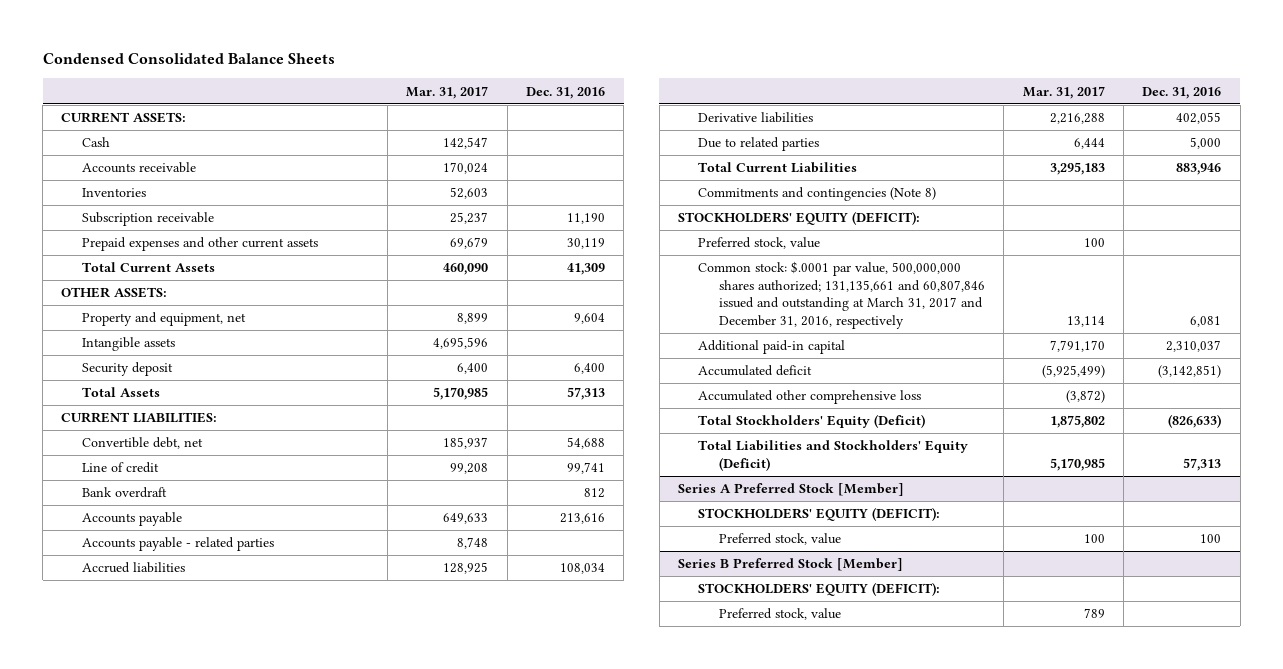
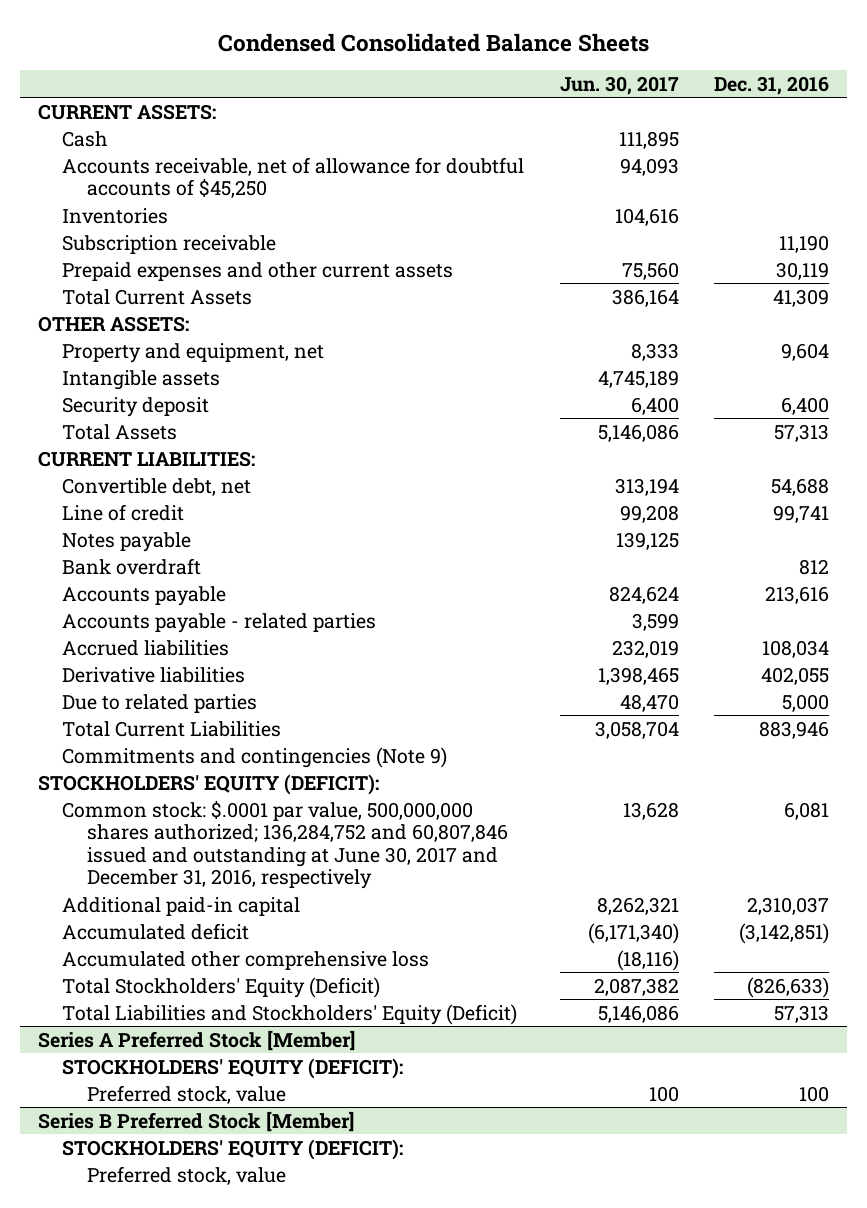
[406,85,489,99] Mar. 31, 2017 -> none
none -> [559,75,679,95] Jun. 30, 2017
[81,162,196,174] Accounts receivable -> [62,156,525,199] Accounts receivable, net of allowance for doubtful accounts of $45,250
none -> [62,531,192,552] Notes payable
[698,187,937,202] Commitments and contingencies (Note 8) -> [62,746,448,768] Commitments and contingencies (Note 9)
[698,237,821,250] Preferred stock, value -> none
[698,261,985,329] Common stock: $.0001 par value, 500,000,000 shares authorized; 131,135,661 and 60,807,846 issued and outstanding at March 31, 2017 and December 31, 2016, respectively -> [62,799,508,890] Common stock: $.0001 par value, 500,000,000 shares authorized; 136,284,752 and 60,807,846 issued and outstanding at June 30, 2017 and December 31, 2016, respectively

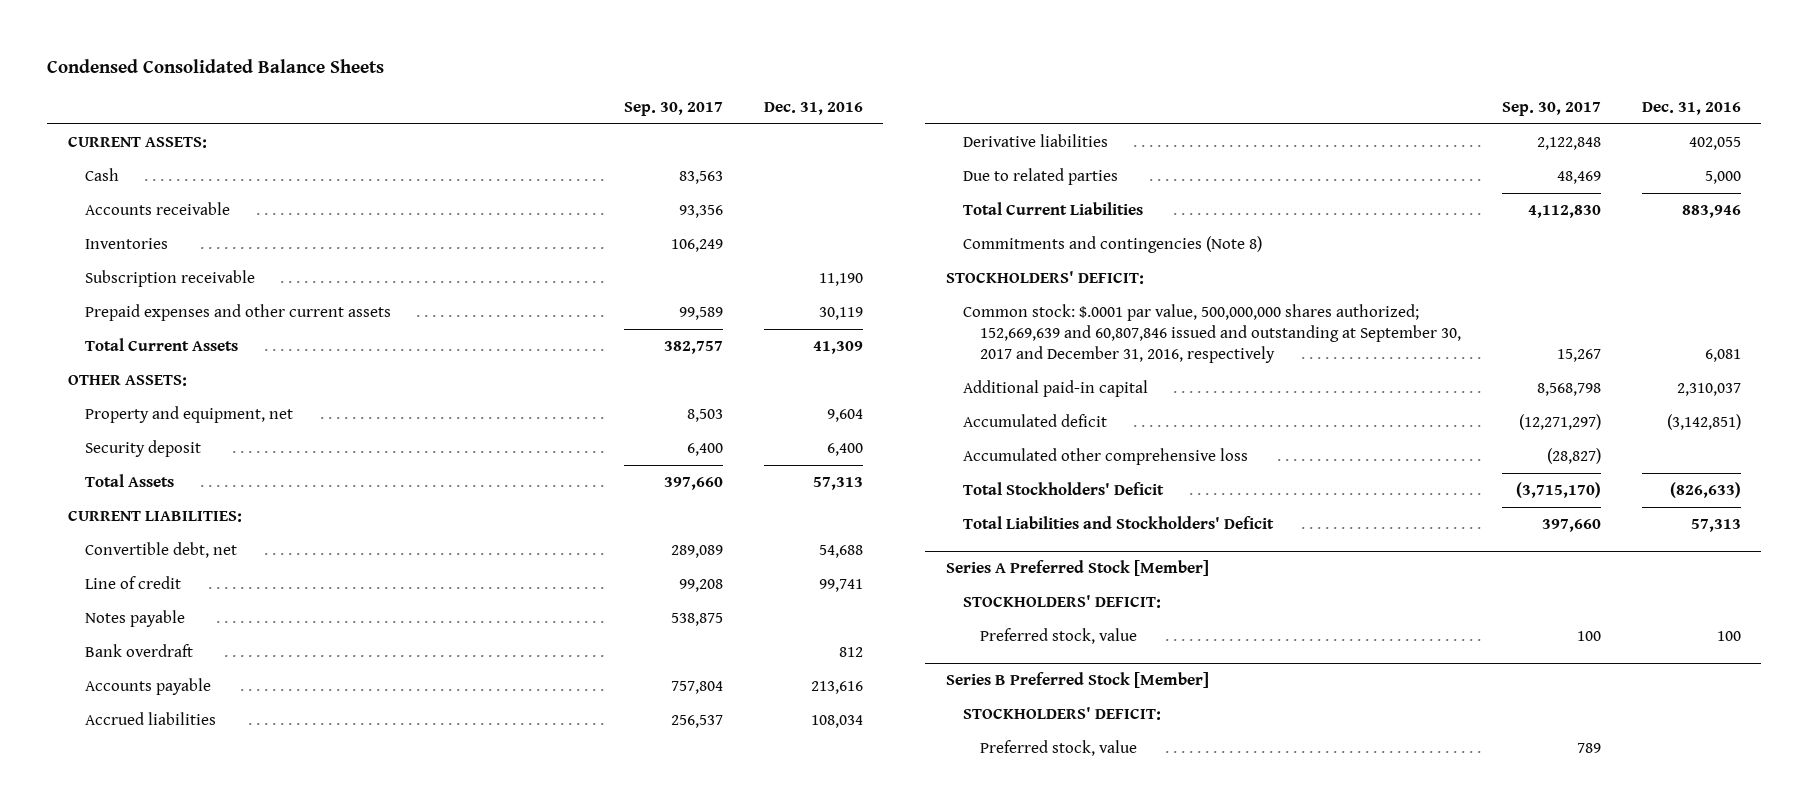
[559,75,679,95] Jun. 30, 2017 -> none
none -> [623,102,723,117] Sep. 30, 2017
[62,156,525,199] Accounts receivable, net of allowance for doubtful accounts of $45,250 -> [84,202,230,216] Accounts receivable
[62,369,221,390] Intangible assets -> none
[62,612,377,633] Accounts payable - related parties -> none
[62,746,448,768] Commitments and contingencies (Note 9) -> [962,236,1262,254] Commitments and contingencies (Note 8)
[37,773,379,795] STOCKHOLDERS' EQUITY (DEFICIT): -> [945,271,1144,285] STOCKHOLDERS' DEFICIT:
[62,799,508,890] Common stock: $.0001 par value, 500,000,000 shares authorized; 136,284,752 and 60,807,846 issued and outstanding at June 30, 2017 and December 31, 2016, respectively -> [962,304,1461,363] Common stock: $.0001 par value, 500,000,000 shares authorized; 152,669,639 and 60,807,846 issued and outstanding at September 30, 2017 and December 31, 2016, respectively
[62,976,381,998] Total Stockholders' Equity (Deficit) -> [962,482,1164,496] Total Stockholders' Deficit
[62,1003,518,1025] Total Liabilities and Stockholders' Equity (Deficit) -> [962,516,1274,530] Total Liabilities and Stockholders' Deficit
[62,1057,404,1079] STOCKHOLDERS' EQUITY (DEFICIT): -> [962,595,1161,609] STOCKHOLDERS' DEFICIT:
[62,1138,404,1160] STOCKHOLDERS' EQUITY (DEFICIT): -> [962,707,1161,721] STOCKHOLDERS' DEFICIT:

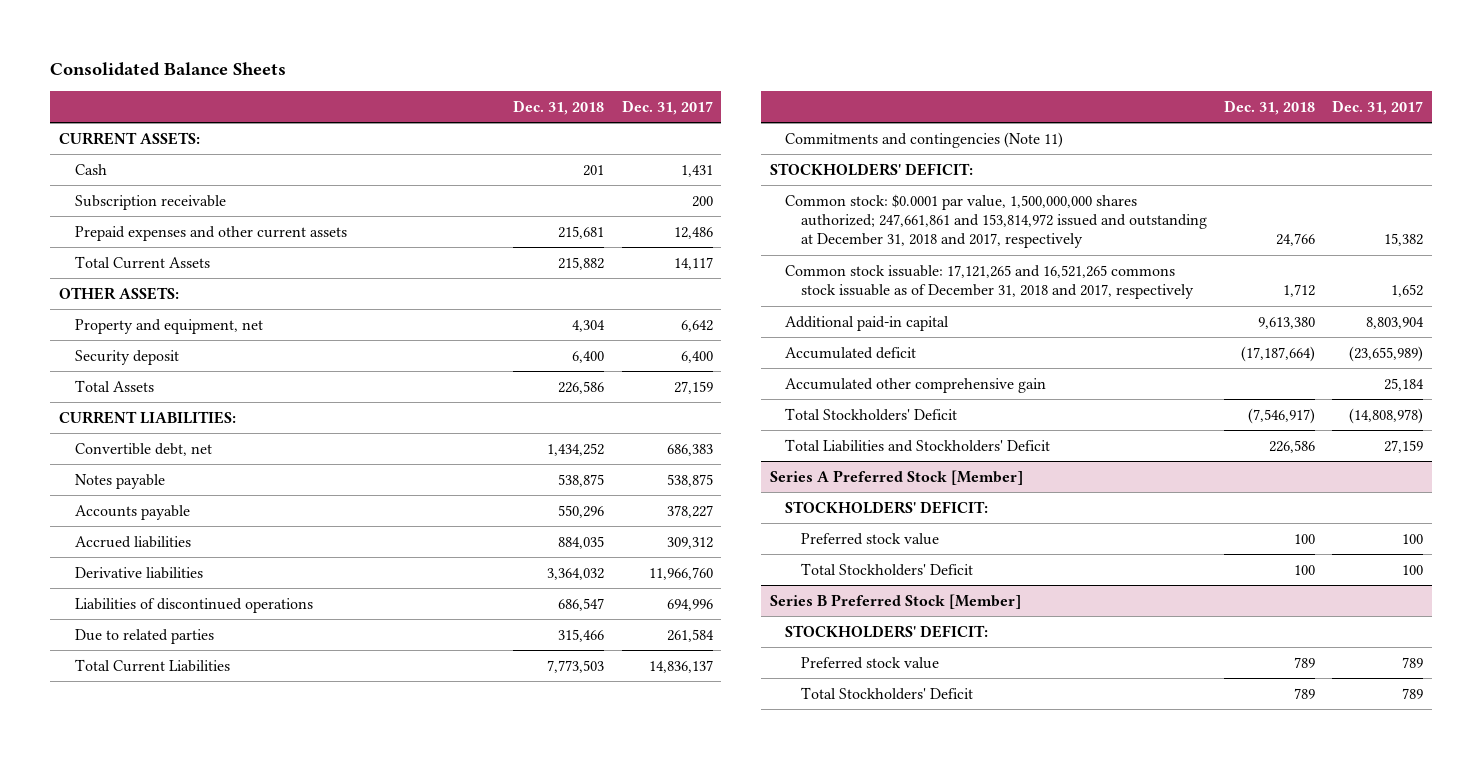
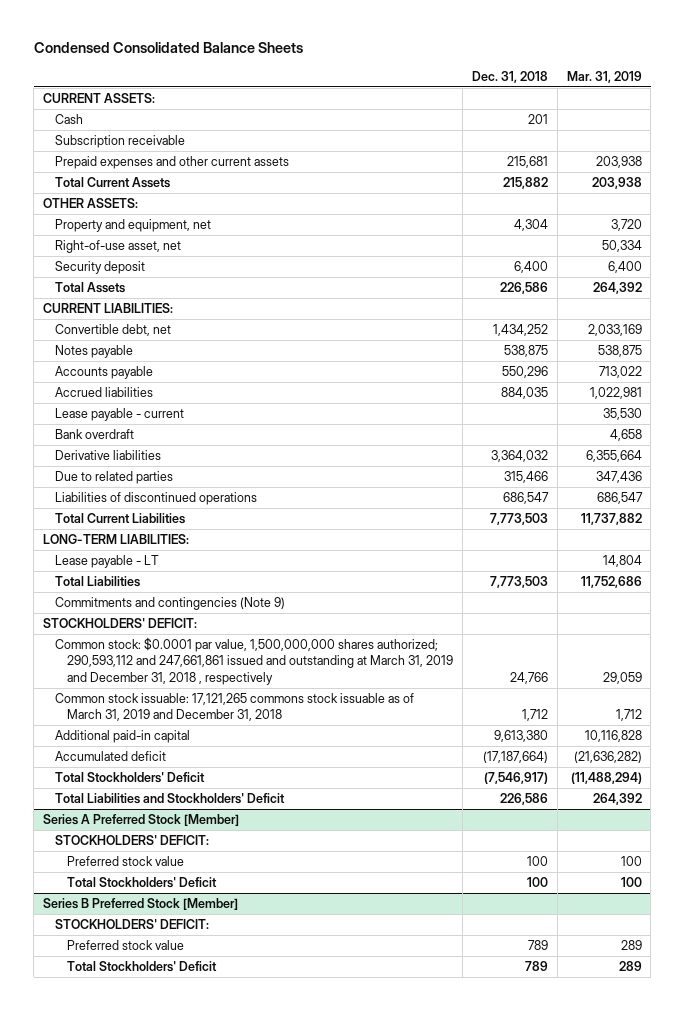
[50,62,287,77] Consolidated Balance Sheets -> [33,42,303,54] Condensed Consolidated Balance Sheets
[621,99,713,115] Dec. 31, 2017 -> none
none -> [566,70,642,83] Mar. 31, 2019
none -> [54,240,181,254] Right-of-use asset, net
none -> [54,408,184,422] Lease payable - current
none -> [54,429,134,440] Bank overdraft
[74,597,313,613] Liabilities of discontinued operations -> [54,492,257,506] Liabilities of discontinued operations
none -> [42,534,189,545] LONG-TERM LIABILITIES:
none -> [54,555,159,569] Lease payable - LT
none -> [54,576,140,588] Total Liabilities
[785,131,1064,148] Commitments and contingencies (Note 11) -> [54,597,285,611] Commitments and contingencies (Note 9)
[785,193,1207,249] Common stock: $0.0001 par value, 1,500,000,000 shares authorized; 247,661,861 and 153,814,972 issued and outstanding at December 31, 2018 and 2017, respectively -> [54,637,454,685] Common stock: $0.0001 par value, 1,500,000,000 shares authorized; 290,593,112 and 247,661,861 issued and outstanding at March 31, 2019 and December 31, 2018 , respectively
[785,264,1194,300] Common stock issuable: 17,121,265 and 16,521,265 commons stock issuable as of December 31, 2018 and 2017, respectively -> [54,693,414,722] Common stock issuable: 17,121,265 commons stock issuable as of March 31, 2019 and December 31, 2018
[785,377,1047,393] Accumulated other comprehensive gain -> none

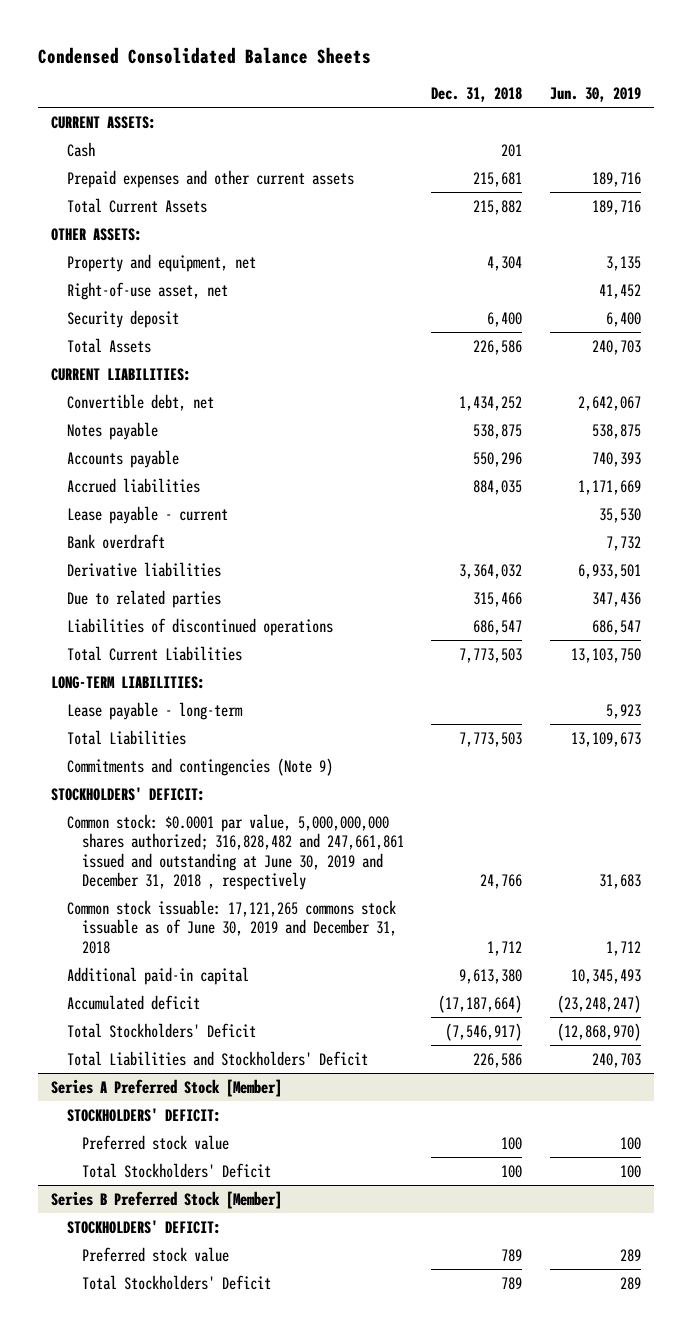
[566,70,642,83] Mar. 31, 2019 -> none
none -> [549,87,641,103] Jun. 30, 2019
[54,135,185,149] Subscription receivable -> none
[54,555,159,569] Lease payable - LT -> [66,701,243,720] Lease payable - long-term
[54,637,454,685] Common stock: $0.0001 par value, 1,500,000,000 shares authorized; 290,593,112 and 247,661,861 issued and outstanding at March 31, 2019 and December 31, 2018 , respectively -> [66,813,404,891] Common stock: $0.0001 par value, 5,000,000,000 shares authorized; 316,828,482 and 247,661,861 issued and outstanding at June 30, 2019 and December 31, 2018 , respectively
[54,693,414,722] Common stock issuable: 17,121,265 commons stock issuable as of March 31, 2019 and December 31, 2018 -> [66,899,397,954] Common stock issuable: 17,121,265 commons stock issuable as of June 30, 2019 and December 31, 2018

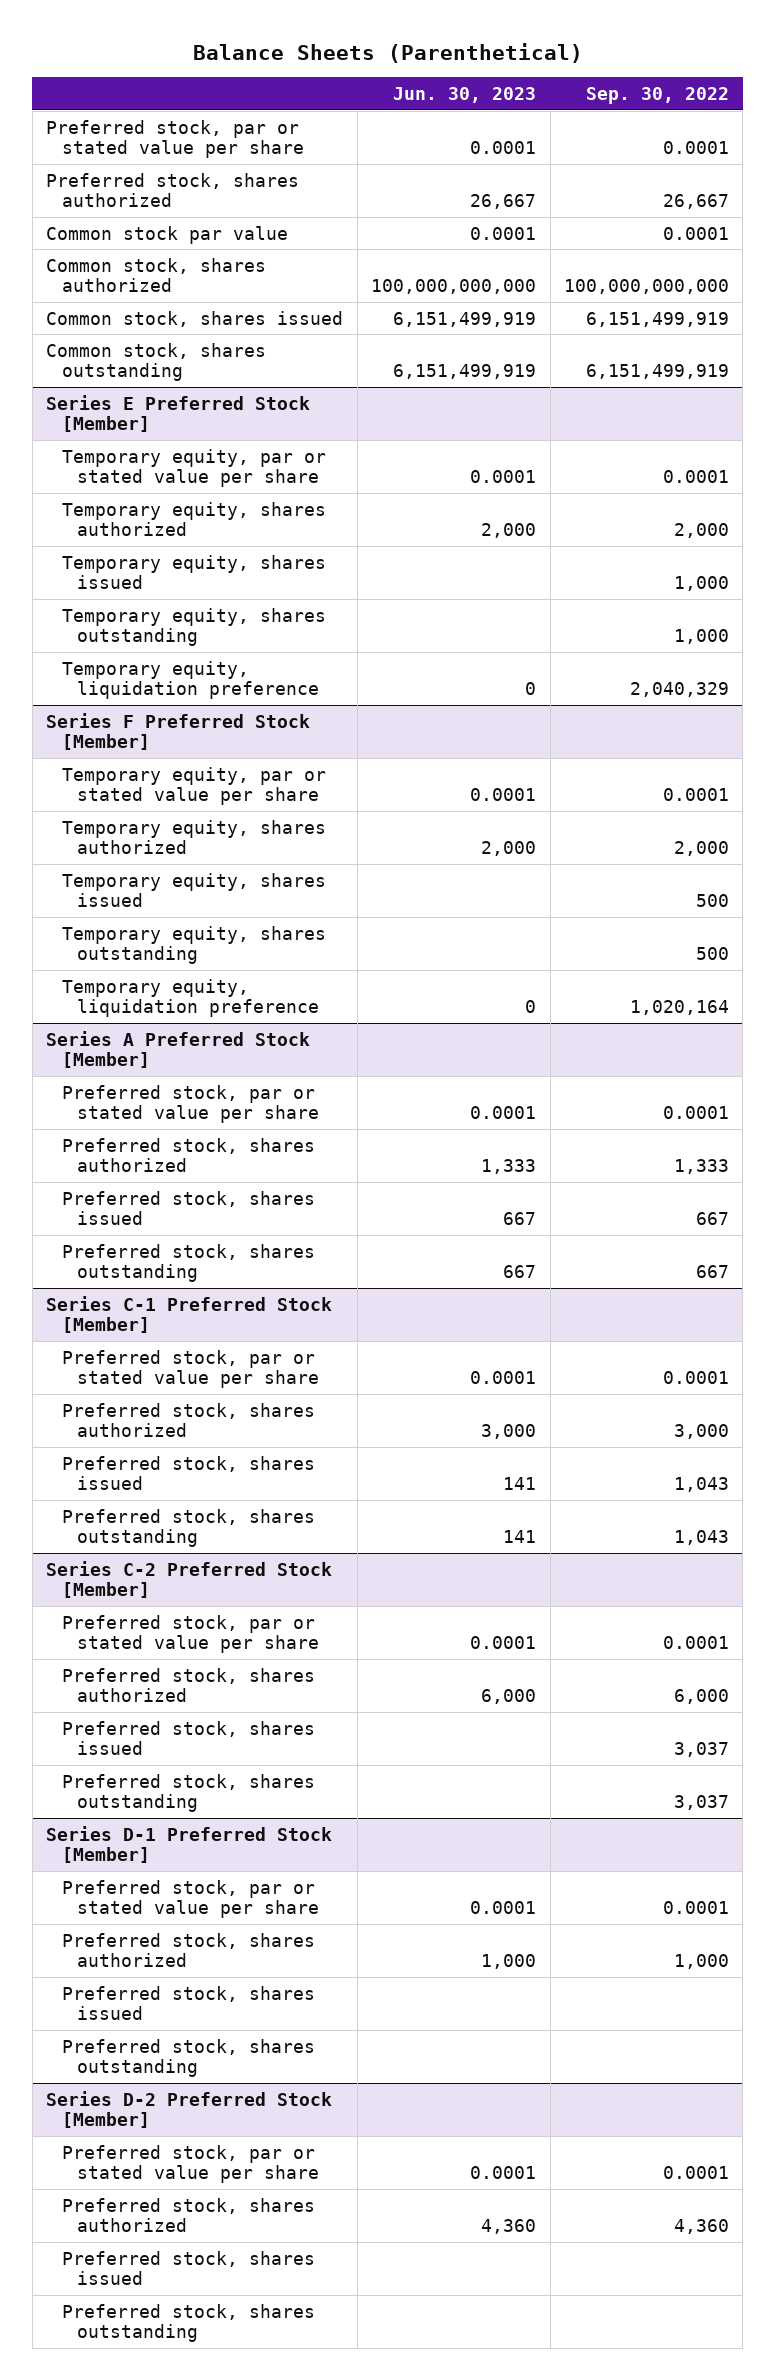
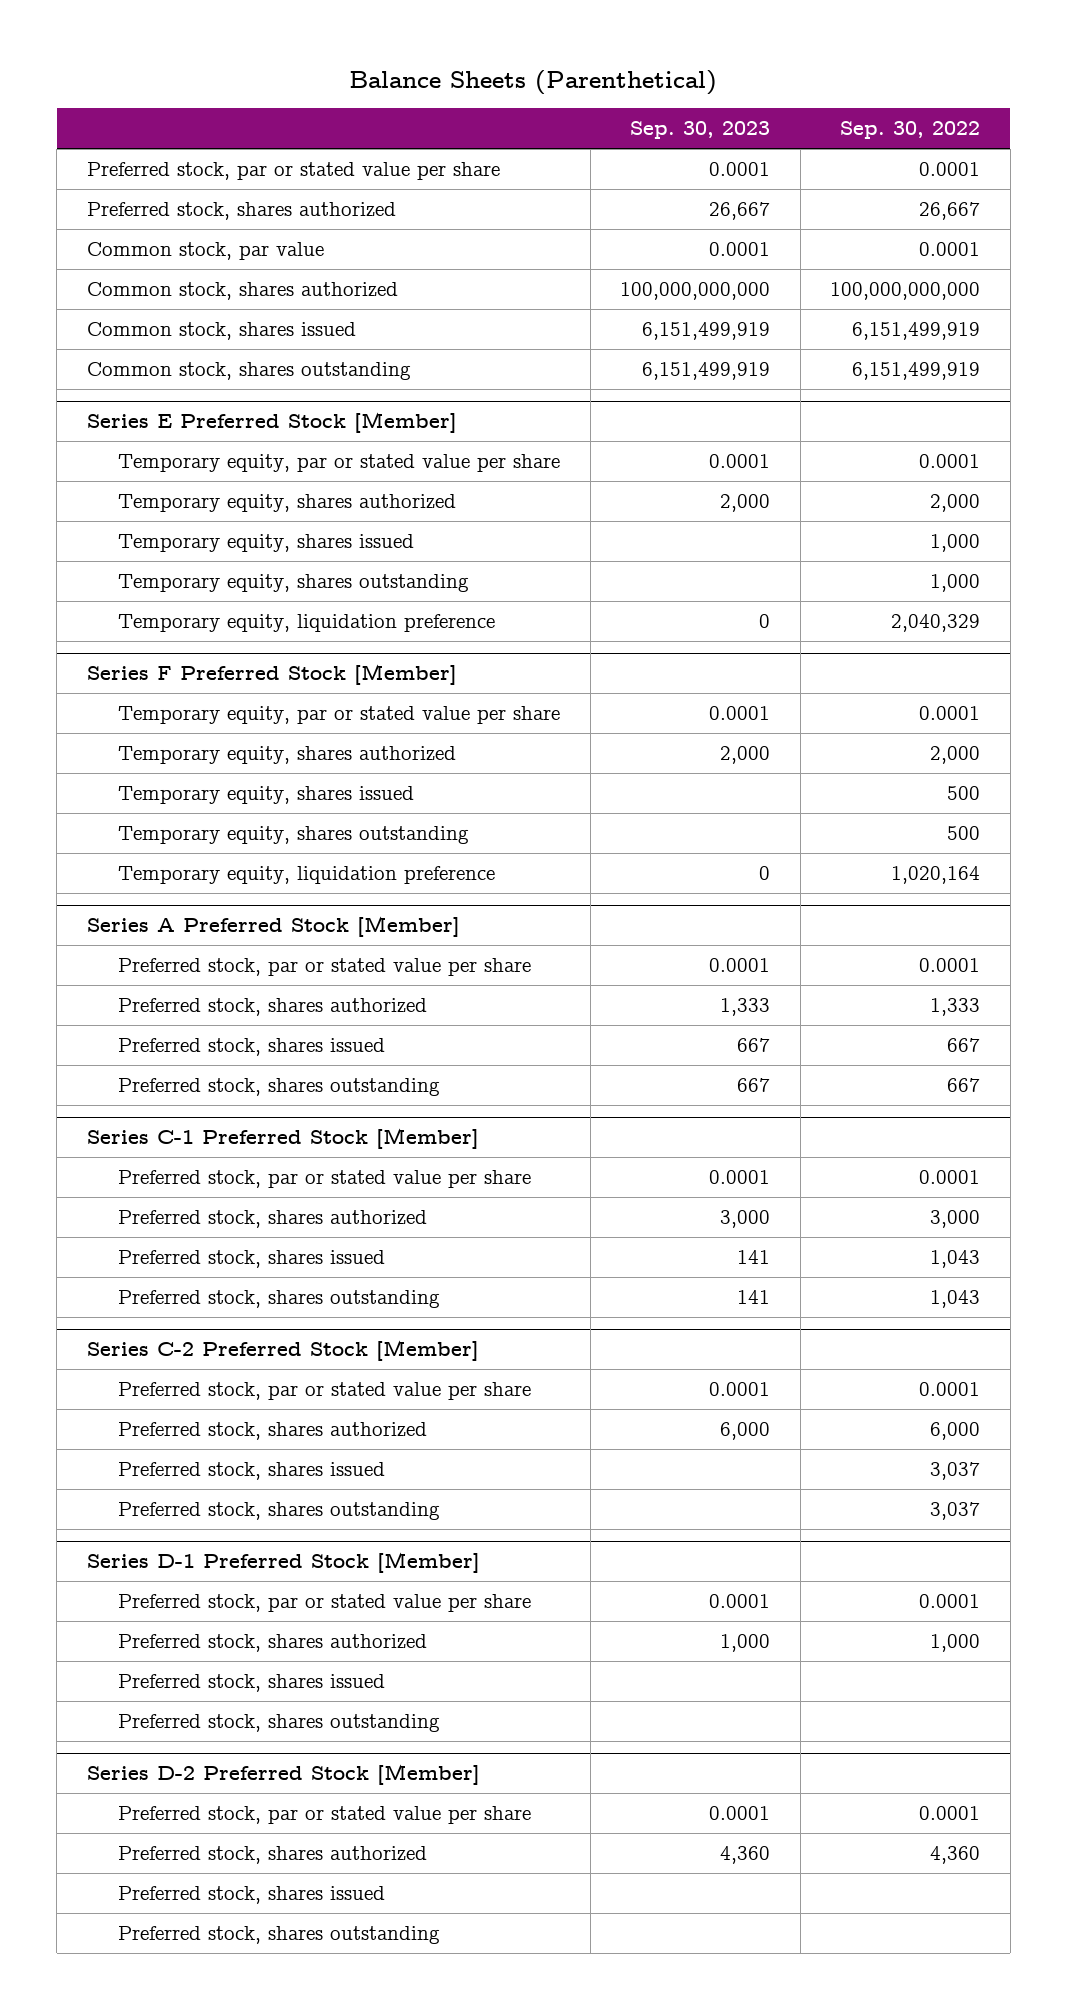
[393,87,537,104] Jun. 30, 2023 -> none
none -> [630,121,771,140] Sep. 30, 2023
[46,225,289,244] Common stock par value -> [86,241,324,260] Common stock, par value

